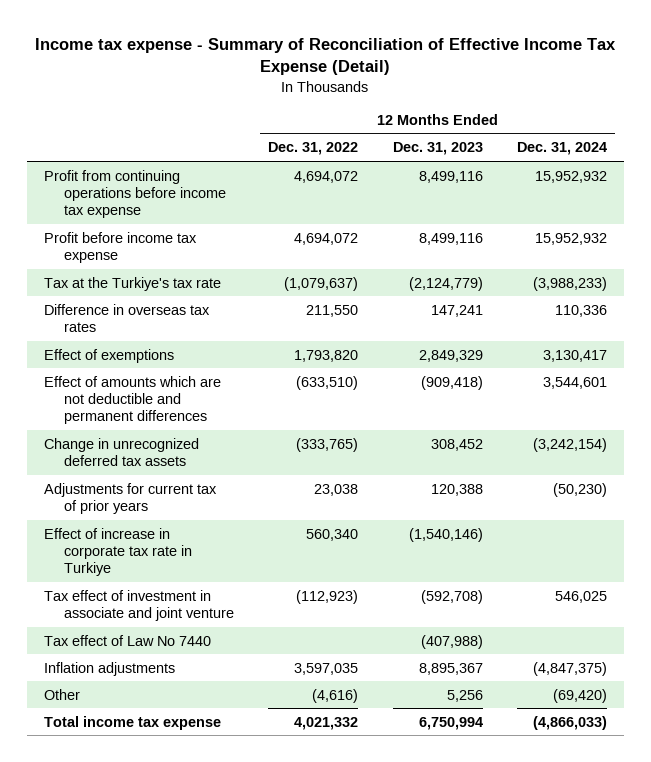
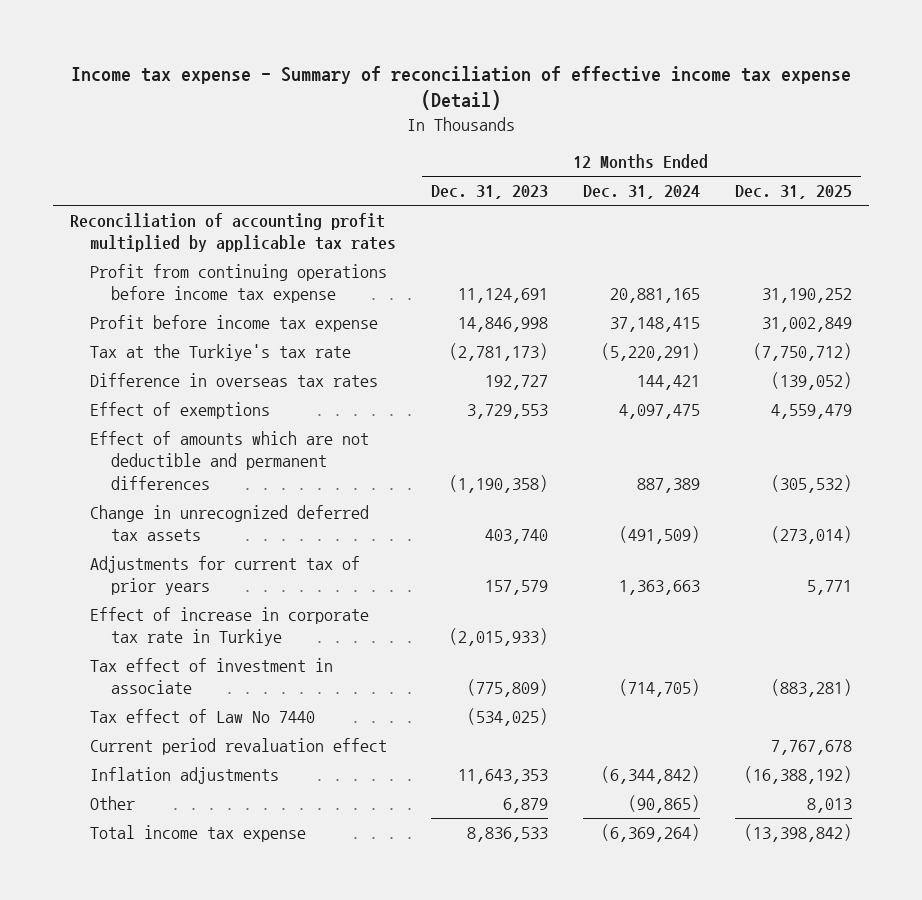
[35,37,617,76] Income tax expense - Summary of Reconciliation of Effective Income Tax Expense (Detail) -> [70,65,851,111] Income tax expense - Summary of reconciliation of effective income tax expense (Detail)
[268,142,359,156] Dec. 31, 2022 -> none
none -> [734,185,852,200] Dec. 31, 2025
none -> [70,213,397,253] Reconciliation of accounting profit multiplied by applicable tax rates
[418,170,483,183] 8,499,116 -> [458,288,549,304] 11,124,691
[534,170,607,183] 15,952,932 -> [609,288,700,304] 20,881,165
[418,232,483,245] 8,499,116 -> [458,317,549,333] 14,846,998
[534,232,607,245] 15,952,932 -> [609,317,700,333] 37,148,415
[408,276,483,291] (2,124,779) -> [449,343,549,362] (2,781,173)
[532,276,607,291] (3,988,233) -> [600,343,700,362] (5,220,291)
[430,304,483,317] 147,241 -> [485,375,549,391] 192,727
[554,304,607,317] 110,336 -> [636,375,700,391] 144,421
[418,349,483,362] 2,849,329 -> [467,404,549,420] 3,729,553
[542,349,607,362] 3,130,417 -> [618,404,700,420] 4,097,475
[420,375,483,390] (909,418) -> [449,474,549,493] (1,190,358)
[542,376,607,389] 3,544,601 -> [636,477,700,493] 887,389
[430,438,483,451] 308,452 -> [485,529,549,545] 403,740
[532,437,607,452] (3,242,154) -> [618,526,700,545] (491,509)
[430,483,483,496] 120,388 -> [485,580,549,596] 157,579
[552,482,607,497] (50,230) -> [618,580,700,596] 1,363,663
[408,527,483,542] (1,540,146) -> [449,628,549,647] (2,015,933)
[44,589,235,621] Tax effect of investment in associate and joint venture -> [90,658,334,695] Tax effect of investment in associate
[420,589,483,604] (592,708) -> [467,679,549,698] (775,809)
[554,590,607,603] 546,025 -> [618,679,700,698] (714,705)
[420,634,483,649] (407,988) -> [467,708,549,727] (534,025)
none -> [90,738,388,756] Current period revaluation effect
[418,662,483,675] 8,895,367 -> [458,769,549,785] 11,643,353
[532,661,607,676] (4,847,375) -> [600,766,700,785] (6,344,842)
[446,689,483,702] 5,256 -> [503,798,549,814] 6,879
[552,688,607,703] (69,420) -> [627,795,700,814] (90,865)
[418,716,483,730] 6,750,994 -> [467,827,549,843] 8,836,533
[532,715,607,730] (4,866,033) -> [600,824,700,843] (6,369,264)

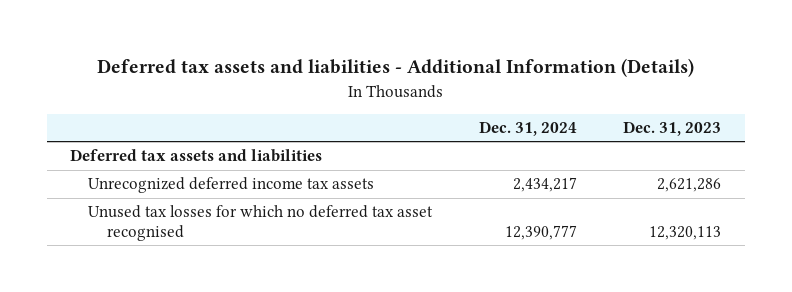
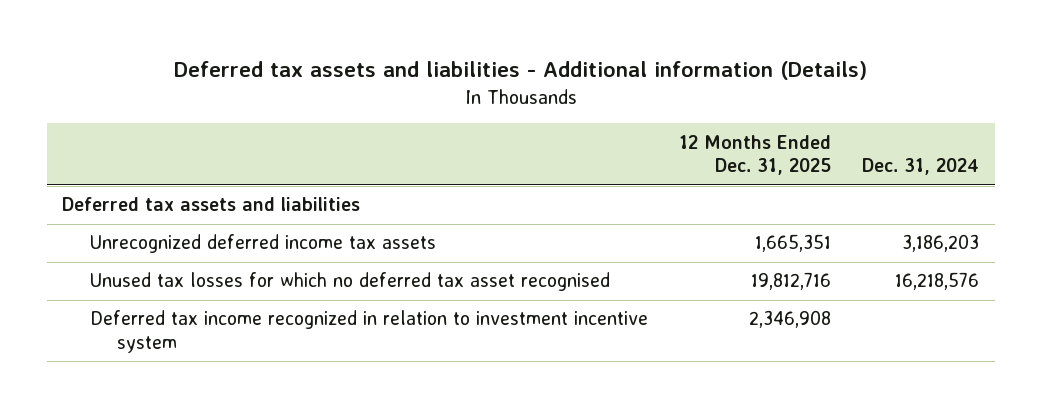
[96,58,694,78] Deferred tax assets and liabilities - Additional Information (Details) -> [173,61,867,81] Deferred tax assets and liabilities - Additional information (Details)
[623,120,722,136] Dec. 31, 2023 -> none
none -> [678,134,831,176] 12 Months Ended Dec. 31, 2025
[512,177,577,193] 2,434,217 -> [902,234,980,253] 3,186,203
[504,224,577,240] 12,390,777 -> [895,272,980,291] 16,218,576
none -> [89,310,648,353] Deferred tax income recognized in relation to investment incentive system

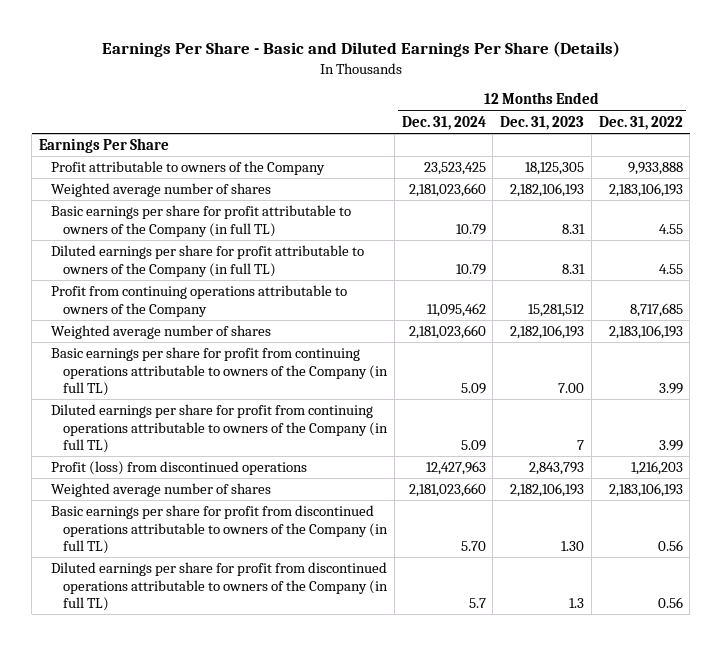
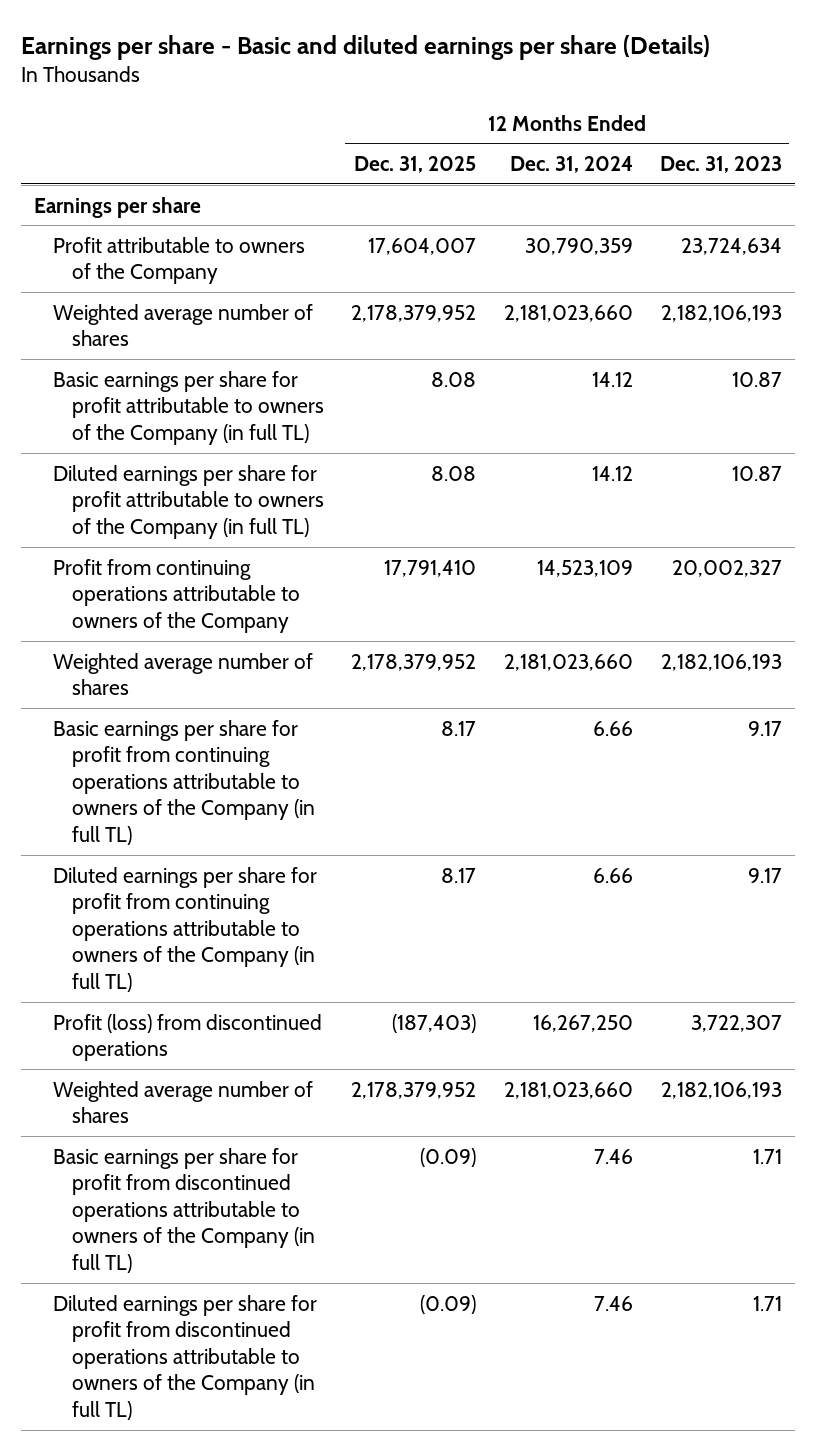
[101,41,620,58] Earnings Per Share - Basic and Diluted Earnings Per Share (Details) -> [20,34,710,60] Earnings per share - Basic and diluted earnings per share (Details)
[598,115,683,130] Dec. 31, 2022 -> none
none -> [354,156,477,174] Dec. 31, 2025
[39,138,170,154] Earnings Per Share -> [34,196,202,218] Earnings per share
[423,162,486,176] 23,523,425 -> [524,237,633,255] 30,790,359
[525,162,585,176] 18,125,305 -> [680,237,782,255] 23,724,634
[455,223,486,235] 10.79 -> [591,371,633,387] 14.12
[562,223,586,234] 8.31 -> [731,371,782,387] 10.87
[455,263,486,275] 10.79 -> [591,465,633,481] 14.12
[562,263,586,274] 8.31 -> [731,465,782,481] 10.87
[426,302,486,317] 11,095,462 -> [536,559,633,577] 14,523,109
[528,303,585,317] 15,281,512 -> [671,559,782,577] 20,002,327
[460,383,486,395] 5.09 -> [592,720,633,736] 6.66
[558,383,585,394] 7.00 -> [747,720,782,736] 9.17
[460,440,486,452] 5.09 -> [592,867,633,883] 6.66
[577,440,585,451] 7 -> [747,867,782,883] 9.17
[425,461,486,476] 12,427,963 -> [532,1014,633,1032] 16,267,250
[529,462,585,476] 2,843,793 -> [690,1014,782,1032] 3,722,307
[460,541,486,552] 5.70 -> [593,1148,633,1164] 7.46
[561,541,585,552] 1.30 -> [752,1148,782,1164] 1.71
[468,598,486,609] 5.7 -> [593,1295,633,1311] 7.46
[569,598,585,609] 1.3 -> [752,1295,782,1311] 1.71

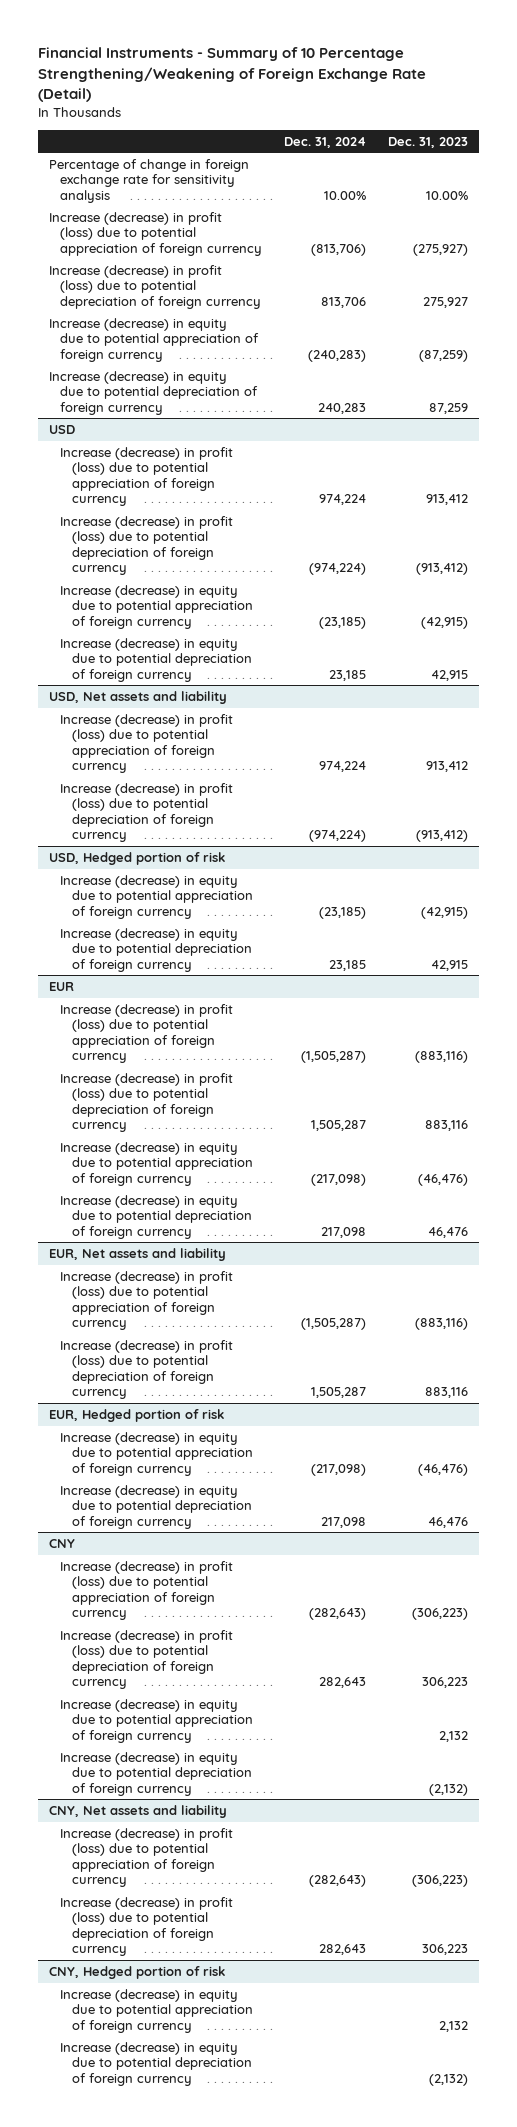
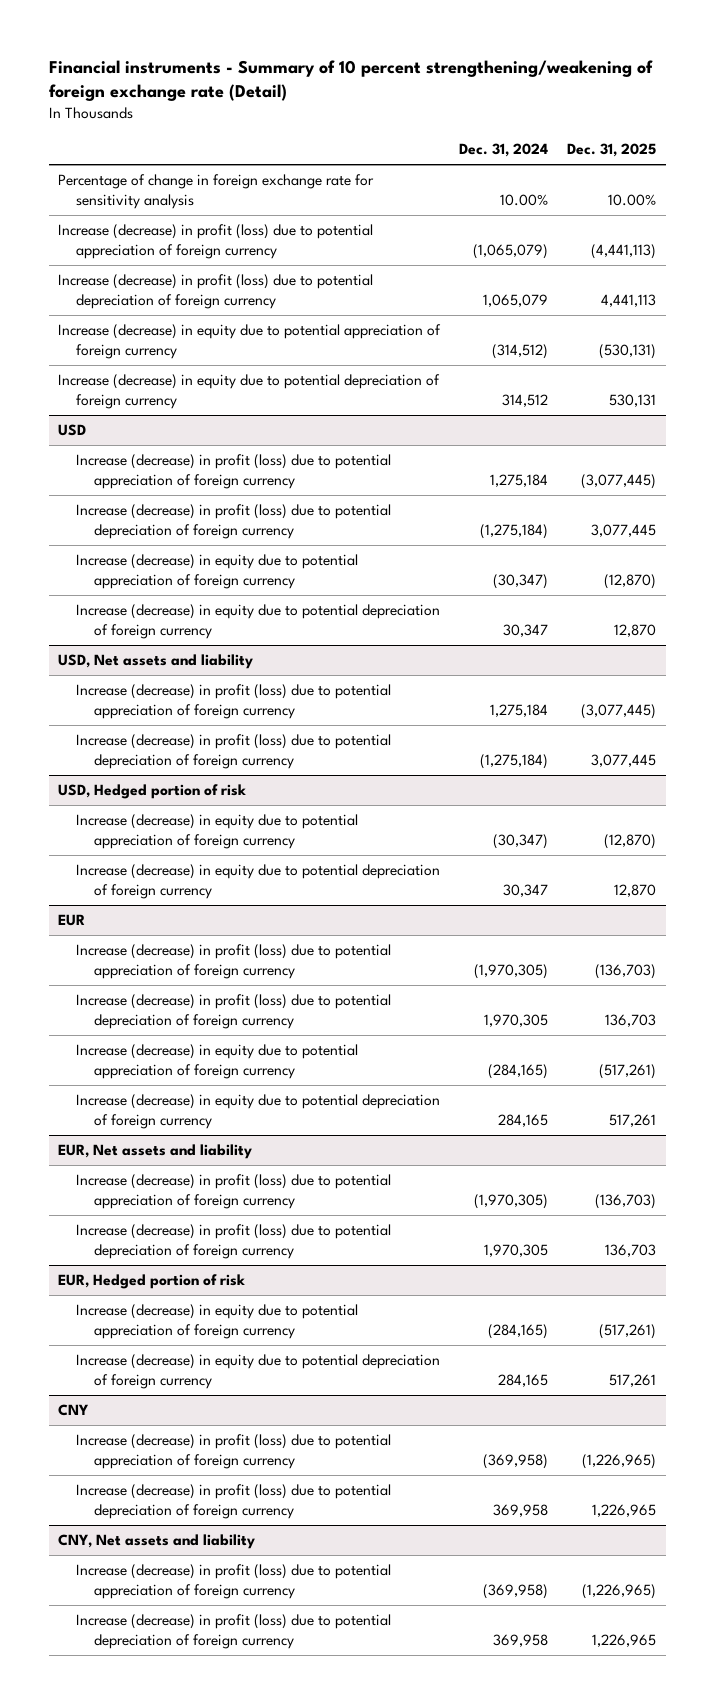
[37,47,426,102] Financial Instruments - Summary of 10 Percentage Strengthening/Weakening of Foreign Exchange Rate (Detail) -> [48,59,653,102] Financial instruments - Summary of 10 percent strengthening/weakening of foreign exchange rate (Detail)
[387,136,468,148] Dec. 31, 2023 -> none
none -> [567,142,657,157] Dec. 31, 2025
[311,243,367,256] (813,706) -> [473,244,549,260] (1,065,079)
[321,296,367,308] 813,706 -> [483,294,549,308] 1,065,079
[308,349,367,362] (240,283) -> [492,344,549,360] (314,512)
[318,402,367,414] 240,283 -> [502,394,549,408] 314,512
[319,494,367,506] 974,224 -> [490,474,549,488] 1,275,184
[309,563,367,576] (974,224) -> [480,524,549,540] (1,275,184)
[319,616,367,629] (23,185) -> [493,574,549,590] (30,347)
[329,669,367,681] 23,185 -> [503,624,549,638] 30,347
[319,761,367,773] 974,224 -> [490,704,549,718] 1,275,184
[309,830,367,843] (974,224) -> [480,754,549,770] (1,275,184)
[319,906,367,919] (23,185) -> [493,834,549,850] (30,347)
[329,959,367,971] 23,185 -> [503,884,549,898] 30,347
[301,1051,367,1064] (1,505,287) -> [474,964,549,980] (1,970,305)
[311,1120,367,1132] 1,505,287 -> [484,1014,549,1028] 1,970,305
[311,1173,367,1186] (217,098) -> [488,1064,549,1080] (284,165)
[321,1226,367,1238] 217,098 -> [498,1114,549,1128] 284,165
[301,1318,367,1331] (1,505,287) -> [474,1194,549,1210] (1,970,305)
[311,1387,367,1399] 1,505,287 -> [484,1244,549,1258] 1,970,305
[311,1463,367,1476] (217,098) -> [488,1324,549,1340] (284,165)
[321,1516,367,1528] 217,098 -> [498,1374,549,1388] 284,165
[60,1698,253,1743] Increase (decrease) in equity due to potential appreciation of foreign currency -> none
[60,1751,252,1796] Increase (decrease) in equity due to potential depreciation of foreign currency -> none
[309,1608,367,1621] (282,643) -> [483,1454,549,1470] (369,958)
[319,1677,367,1689] 282,643 -> [493,1504,549,1518] 369,958
[48,1965,225,1979] CNY, Hedged portion of risk -> none
[60,1988,253,2033] Increase (decrease) in equity due to potential appreciation of foreign currency -> none
[60,2041,252,2086] Increase (decrease) in equity due to potential depreciation of foreign currency -> none
[309,1875,367,1888] (282,643) -> [483,1584,549,1600] (369,958)
[319,1944,367,1956] 282,643 -> [493,1634,549,1648] 369,958

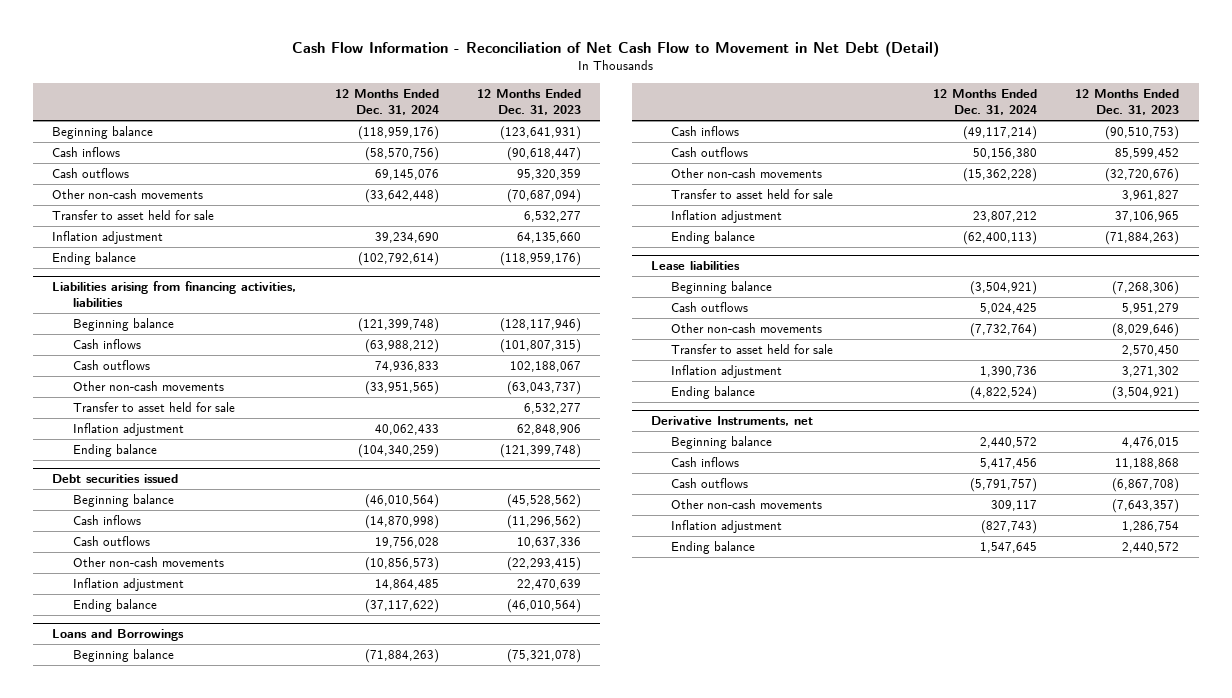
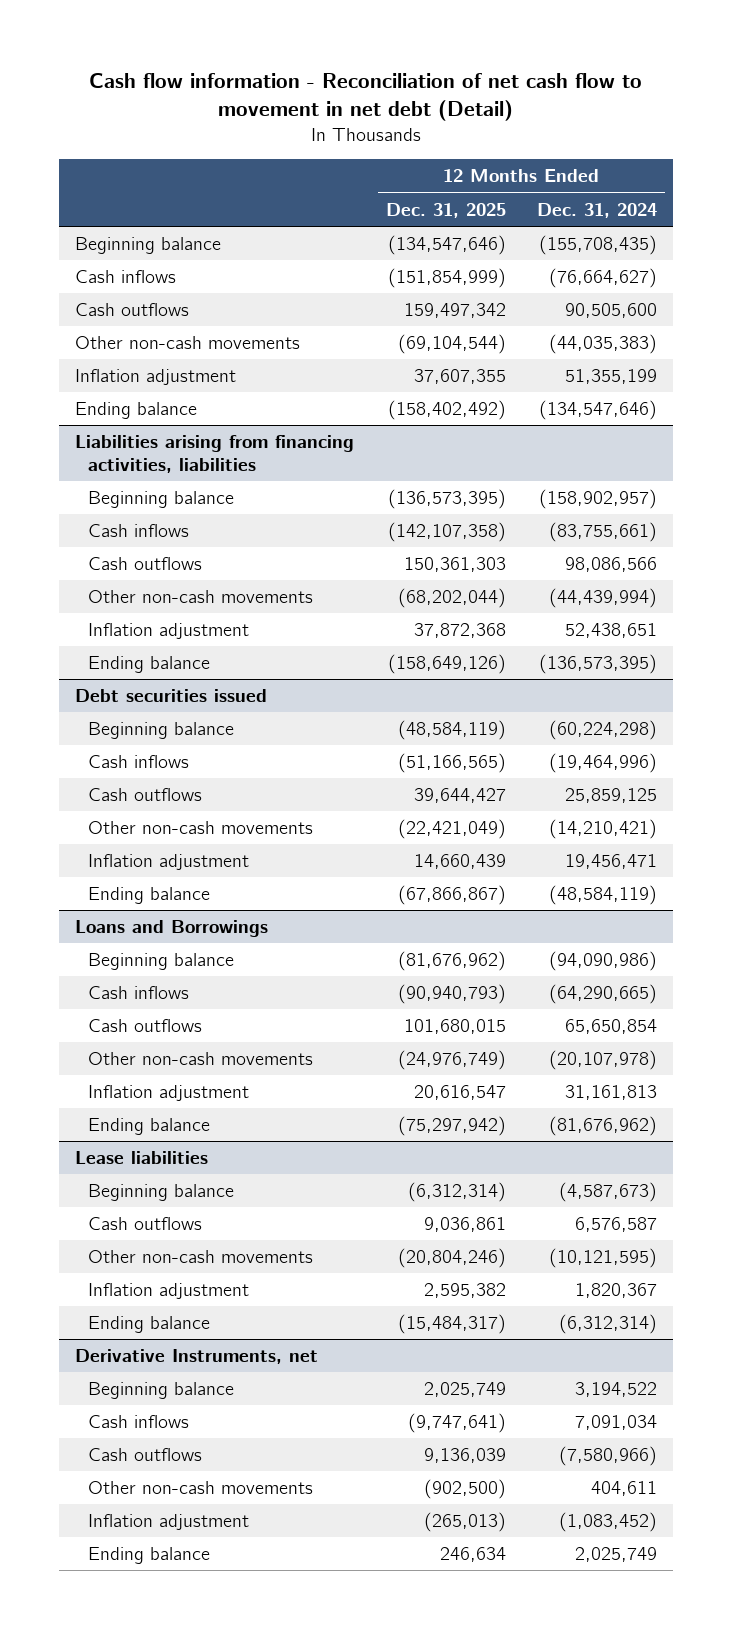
[291,41,939,58] Cash Flow Information - Reconciliation of Net Cash Flow to Movement in Net Debt (Detail) -> [89,72,643,122] Cash flow information - Reconciliation of net cash flow to movement in net debt (Detail)
[476,88,581,116] 12 Months Ended Dec. 31, 2023 -> none
none -> [385,202,506,218] Dec. 31, 2025
[52,209,215,220] Transfer to asset held for sale -> none
[357,125,439,140] (118,959,176) -> [539,235,658,256] (155,708,435)
[364,146,439,161] (58,570,756) -> [549,268,658,289] (76,664,627)
[374,168,439,180] 69,145,076 -> [565,303,658,319] 90,505,600
[364,188,439,203] (33,642,448) -> [549,334,658,355] (44,035,383)
[374,231,439,243] 39,234,690 -> [565,369,658,385] 51,355,199
[357,251,439,266] (102,792,614) -> [539,400,658,421] (134,547,646)
[72,401,235,412] Transfer to asset held for sale -> none
[357,317,439,332] (121,399,748) -> [539,489,658,510] (158,902,957)
[364,338,439,353] (63,988,212) -> [549,522,658,543] (83,755,661)
[374,360,439,372] 74,936,833 -> [565,557,658,573] 98,086,566
[364,380,439,395] (33,951,565) -> [549,588,658,609] (44,439,994)
[374,423,439,435] 40,062,433 -> [565,623,658,639] 52,438,651
[357,443,439,458] (104,340,259) -> [539,654,658,675] (136,573,395)
[364,493,439,508] (46,010,564) -> [549,720,658,741] (60,224,298)
[364,514,439,529] (14,870,998) -> [549,753,658,774] (19,464,996)
[374,536,439,548] 19,756,028 -> [565,788,658,804] 25,859,125
[364,556,439,571] (10,856,573) -> [549,819,658,840] (14,210,421)
[374,578,439,590] 14,864,485 -> [565,854,658,870] 19,456,471
[364,598,439,613] (37,117,622) -> [549,885,658,906] (48,584,119)
[671,188,834,199] Transfer to asset held for sale -> none
[364,648,439,663] (71,884,263) -> [549,951,658,972] (94,090,986)
[963,125,1038,140] (49,117,214) -> [549,984,658,1005] (64,290,665)
[973,147,1038,159] 50,156,380 -> [565,1019,658,1035] 65,650,854
[963,167,1038,182] (15,362,228) -> [549,1050,658,1071] (20,107,978)
[973,210,1038,222] 23,807,212 -> [565,1085,658,1101] 31,161,813
[963,230,1038,245] (62,400,113) -> [549,1116,658,1137] (81,676,962)
[671,343,834,354] Transfer to asset held for sale -> none
[970,280,1038,295] (3,504,921) -> [559,1182,658,1203] (4,587,673)
[980,302,1038,314] 5,024,425 -> [575,1217,658,1233] 6,576,587
[970,322,1038,337] (7,732,764) -> [549,1248,658,1269] (10,121,595)
[980,365,1038,377] 1,390,736 -> [575,1283,658,1299] 1,820,367
[970,385,1038,400] (4,822,524) -> [559,1314,658,1335] (6,312,314)
[980,436,1038,448] 2,440,572 -> [575,1382,658,1398] 3,194,522
[980,457,1038,469] 5,417,456 -> [575,1415,658,1431] 7,091,034
[970,477,1038,492] (5,791,757) -> [559,1446,658,1467] (7,580,966)
[991,499,1038,511] 309,117 -> [591,1481,658,1497] 404,611
[981,519,1038,534] (827,743) -> [559,1512,658,1533] (1,083,452)
[980,541,1038,553] 1,547,645 -> [575,1547,658,1563] 2,025,749

